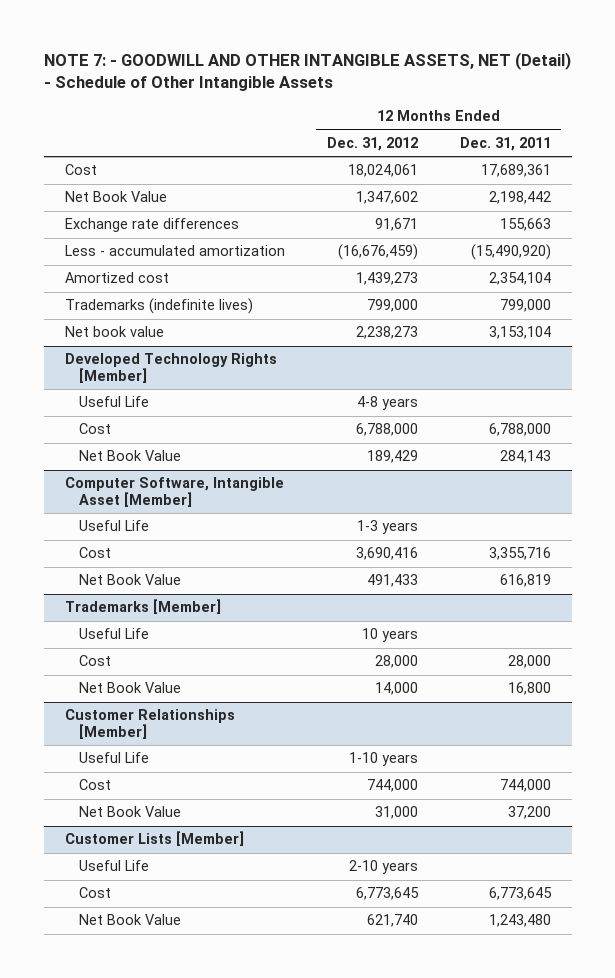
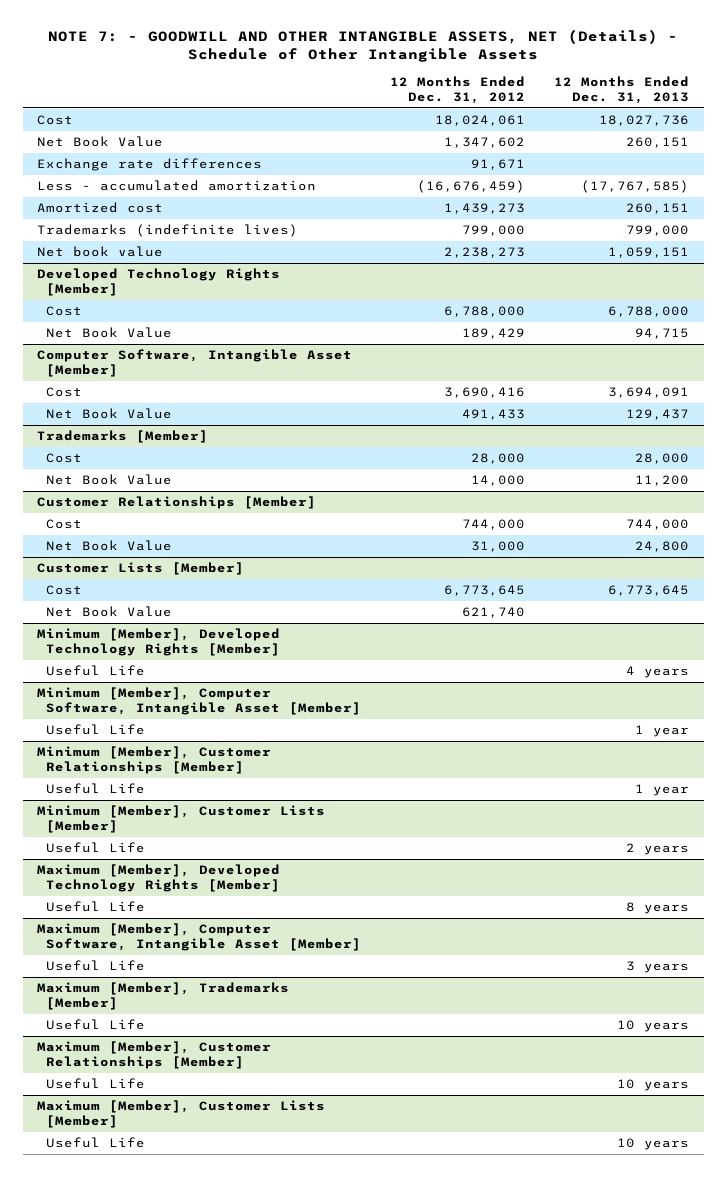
[43,51,571,92] NOTE 7: - GOODWILL AND OTHER INTANGIBLE ASSETS, NET (Detail) - Schedule of Other Intangible Assets -> [48,28,679,63] NOTE 7: - GOODWILL AND OTHER INTANGIBLE ASSETS, NET (Details) - Schedule of Other Intangible Assets
[459,136,551,151] Dec. 31, 2011 -> none
none -> [554,76,690,104] 12 Months Ended Dec. 31, 2013
[78,396,149,408] Useful Life -> none
[78,520,149,532] Useful Life -> none
[78,628,149,640] Useful Life -> none
[78,752,149,764] Useful Life -> none
[78,860,149,872] Useful Life -> none
none -> [37,628,281,656] Minimum [Member], Developed Technology Rights [Member]
none -> [45,665,145,677] Useful Life
none -> [37,687,361,715] Minimum [Member], Computer Software, Intangible Asset [Member]
none -> [45,724,145,736] Useful Life
none -> [37,746,272,774] Minimum [Member], Customer Relationships [Member]
none -> [45,783,145,795] Useful Life
none -> [37,805,326,833] Minimum [Member], Customer Lists [Member]
none -> [45,842,145,854] Useful Life
none -> [37,864,281,892] Maximum [Member], Developed Technology Rights [Member]
none -> [45,901,145,913] Useful Life
none -> [37,923,361,951] Maximum [Member], Computer Software, Intangible Asset [Member]
none -> [45,960,145,972] Useful Life
none -> [37,982,290,1010] Maximum [Member], Trademarks [Member]
none -> [45,1019,145,1031] Useful Life
none -> [37,1041,272,1069] Maximum [Member], Customer Relationships [Member]
none -> [45,1078,145,1090] Useful Life
none -> [37,1100,326,1128] Maximum [Member], Customer Lists [Member]
none -> [45,1137,145,1149] Useful Life

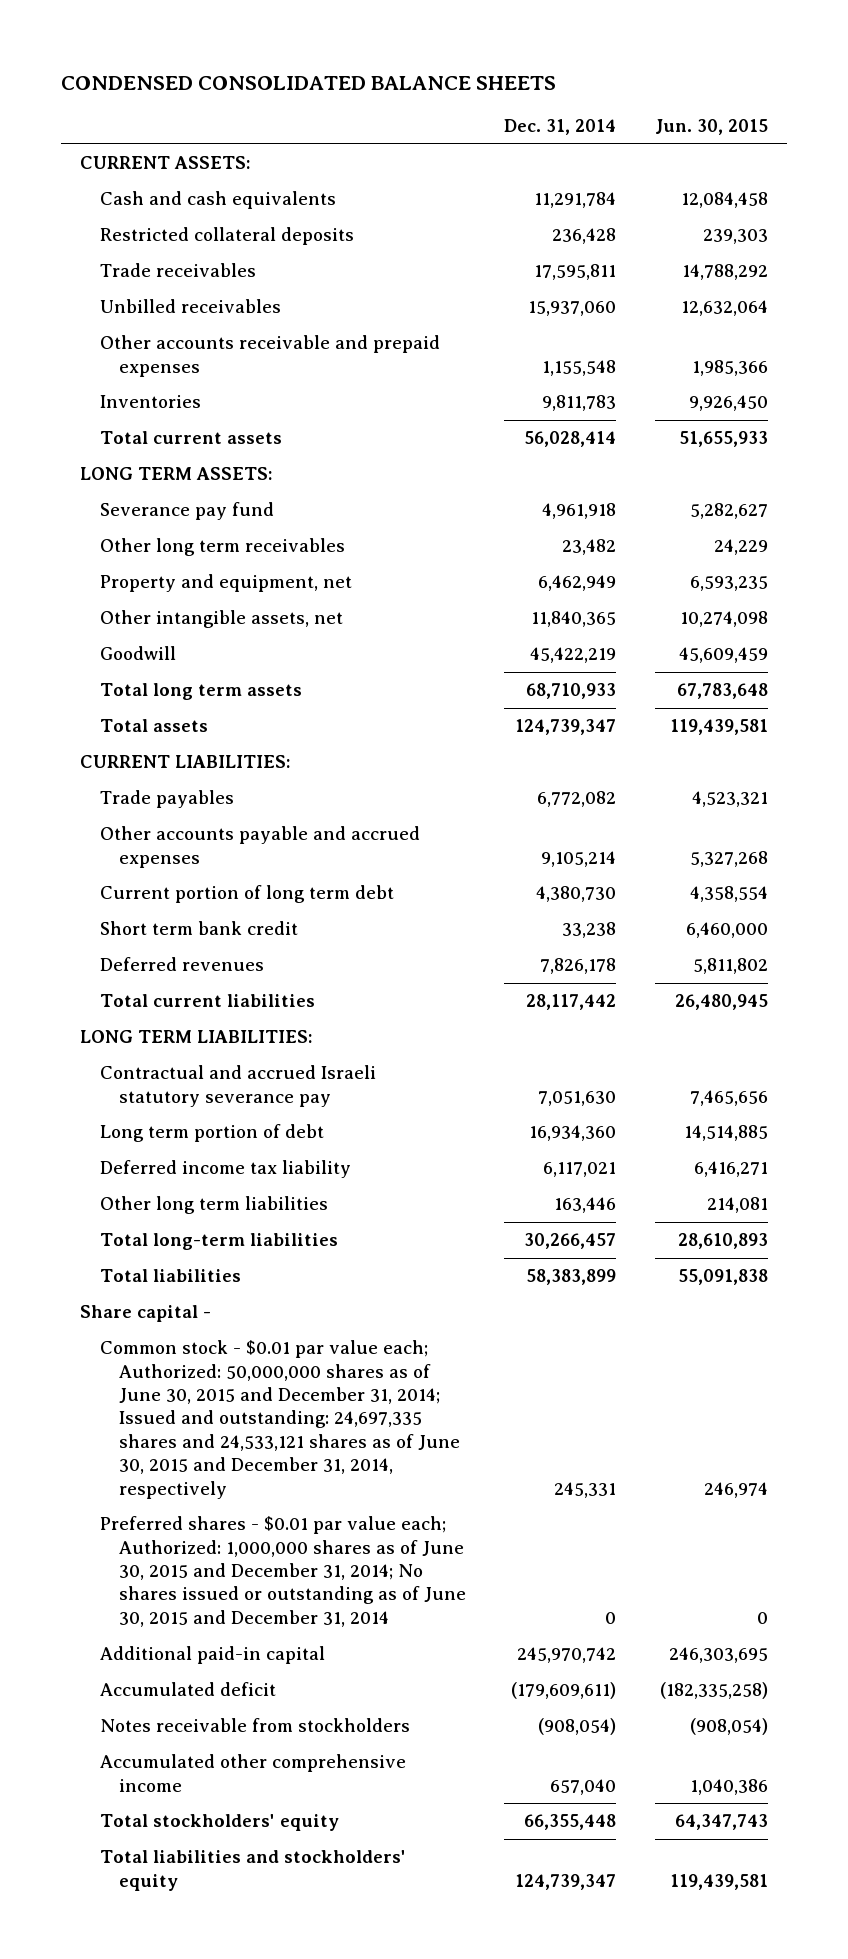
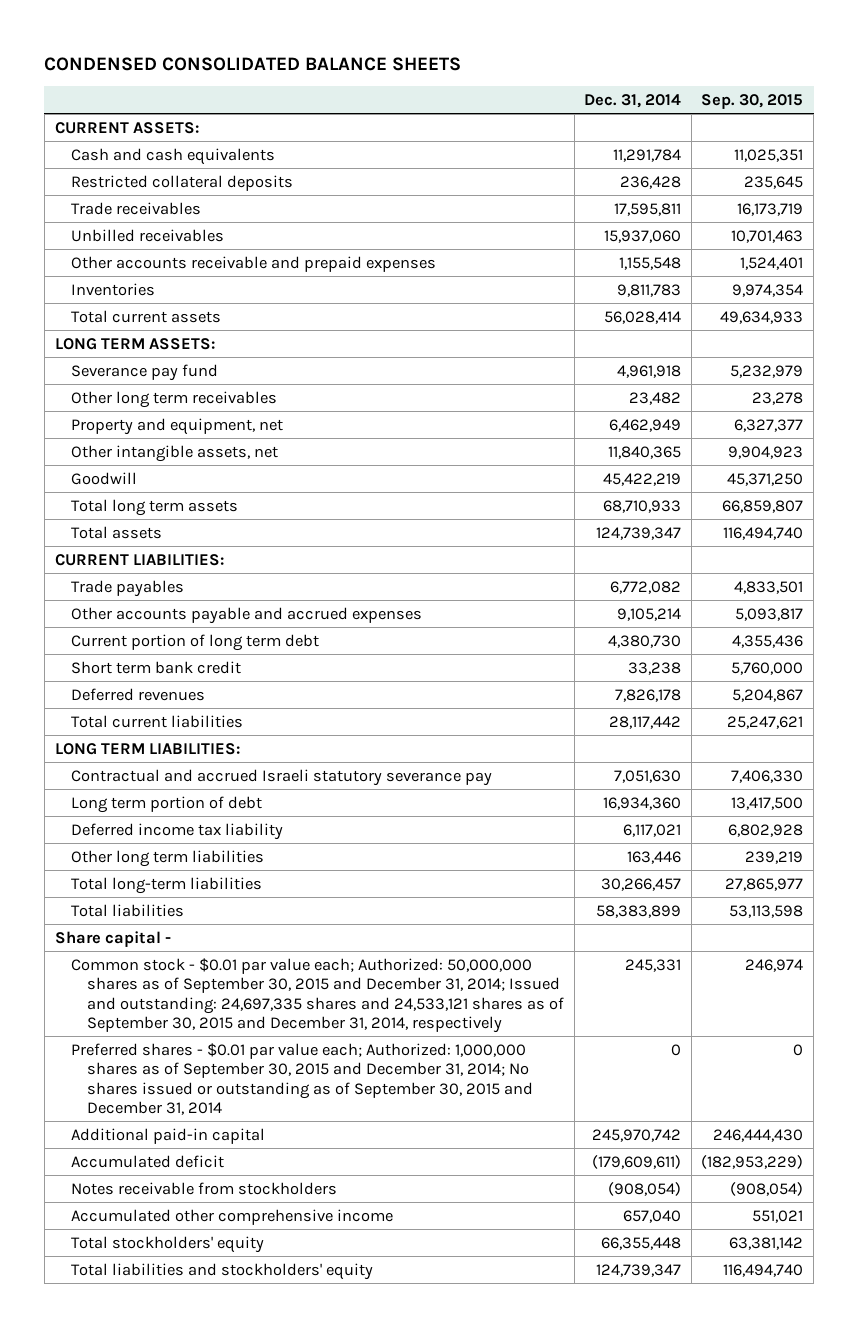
[654,119,768,136] Jun. 30, 2015 -> none
none -> [701,94,804,110] Sep. 30, 2015
[99,1340,461,1499] Common stock - $0.01 par value each; Authorized: 50,000,000 shares as of June 30, 2015 and December 31, 2014; Issued and outstanding: 24,697,335 shares and 24,533,121 shares as of June 30, 2015 and December 31, 2014, respectively -> [70,957,565,1034] Common stock - $0.01 par value each; Authorized: 50,000,000 shares as of September 30, 2015 and December 31, 2014; Issued and outstanding: 24,697,335 shares and 24,533,121 shares as of September 30, 2015 and December 31, 2014, respectively
[99,1516,467,1627] Preferred shares - $0.01 par value each; Authorized: 1,000,000 shares as of June 30, 2015 and December 31, 2014; No shares issued or outstanding as of June 30, 2015 and December 31, 2014 -> [70,1042,534,1116] Preferred shares - $0.01 par value each; Authorized: 1,000,000 shares as of September 30, 2015 and December 31, 2014; No shares issued or outstanding as of September 30, 2015 and December 31, 2014

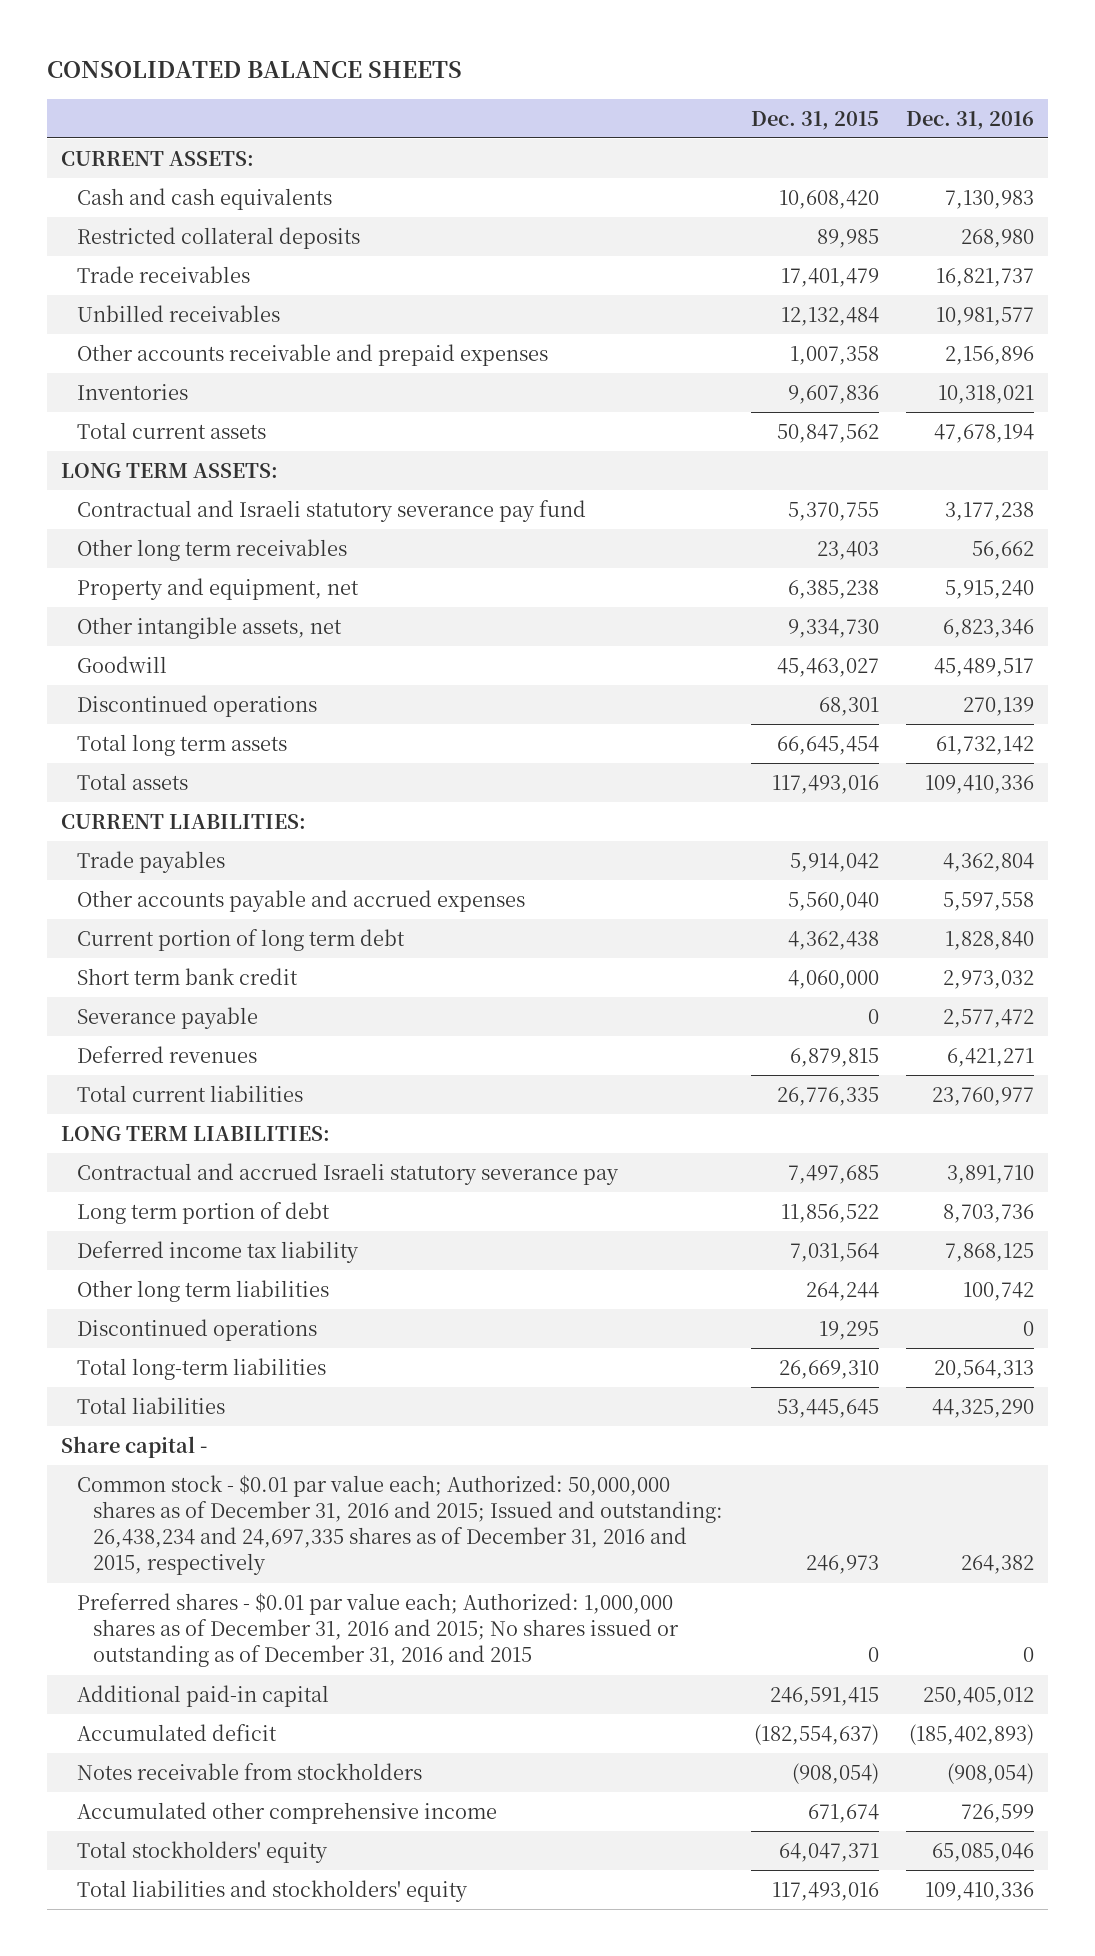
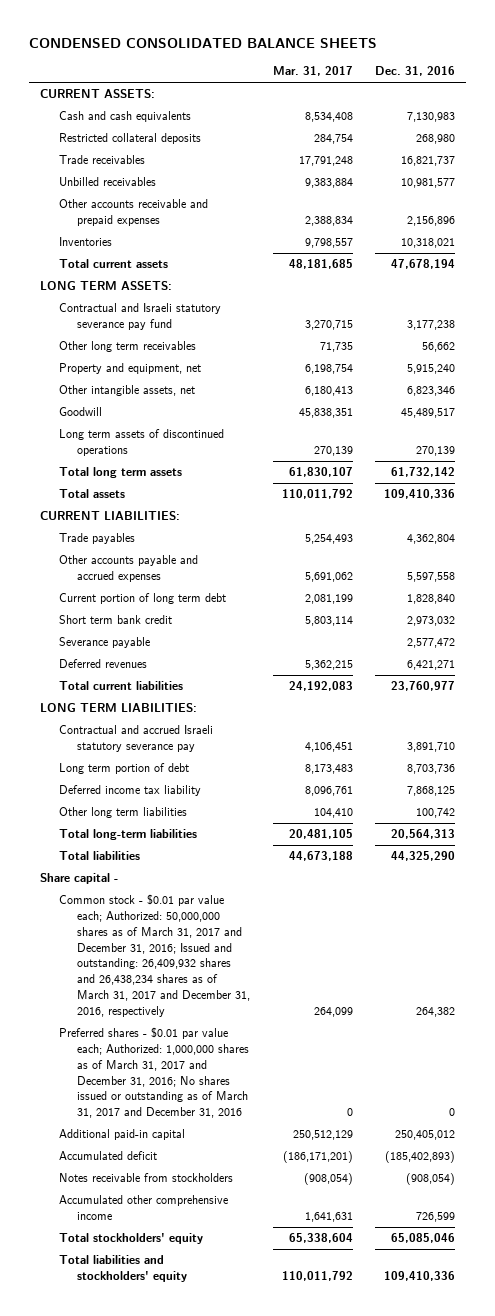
[47,61,463,79] CONSOLIDATED BALANCE SHEETS -> [28,37,377,48] CONDENSED CONSOLIDATED BALANCE SHEETS
[750,110,879,130] Dec. 31, 2015 -> none
none -> [272,66,353,77] Mar. 31, 2017
[76,695,317,718] Discontinued operations -> [58,429,224,457] Long term assets of discontinued operations
[76,1319,317,1342] Discontinued operations -> none
[76,1475,724,1576] Common stock - $0.01 par value each; Authorized: 50,000,000 shares as of December 31, 2016 and 2015; Issued and outstanding: 26,438,234 and 24,697,335 shares as of December 31, 2016 and 2015, respectively -> [58,894,251,1017] Common stock - $0.01 par value each; Authorized: 50,000,000 shares as of March 31, 2017 and December 31, 2016; Issued and outstanding: 26,409,932 shares and 26,438,234 shares as of March 31, 2017 and December 31, 2016, respectively
[76,1593,680,1668] Preferred shares - $0.01 par value each; Authorized: 1,000,000 shares as of December 31, 2016 and 2015; No shares issued or outstanding as of December 31, 2016 and 2015 -> [58,1027,250,1119] Preferred shares - $0.01 par value each; Authorized: 1,000,000 shares as of March 31, 2017 and December 31, 2016; No shares issued or outstanding as of March 31, 2017 and December 31, 2016

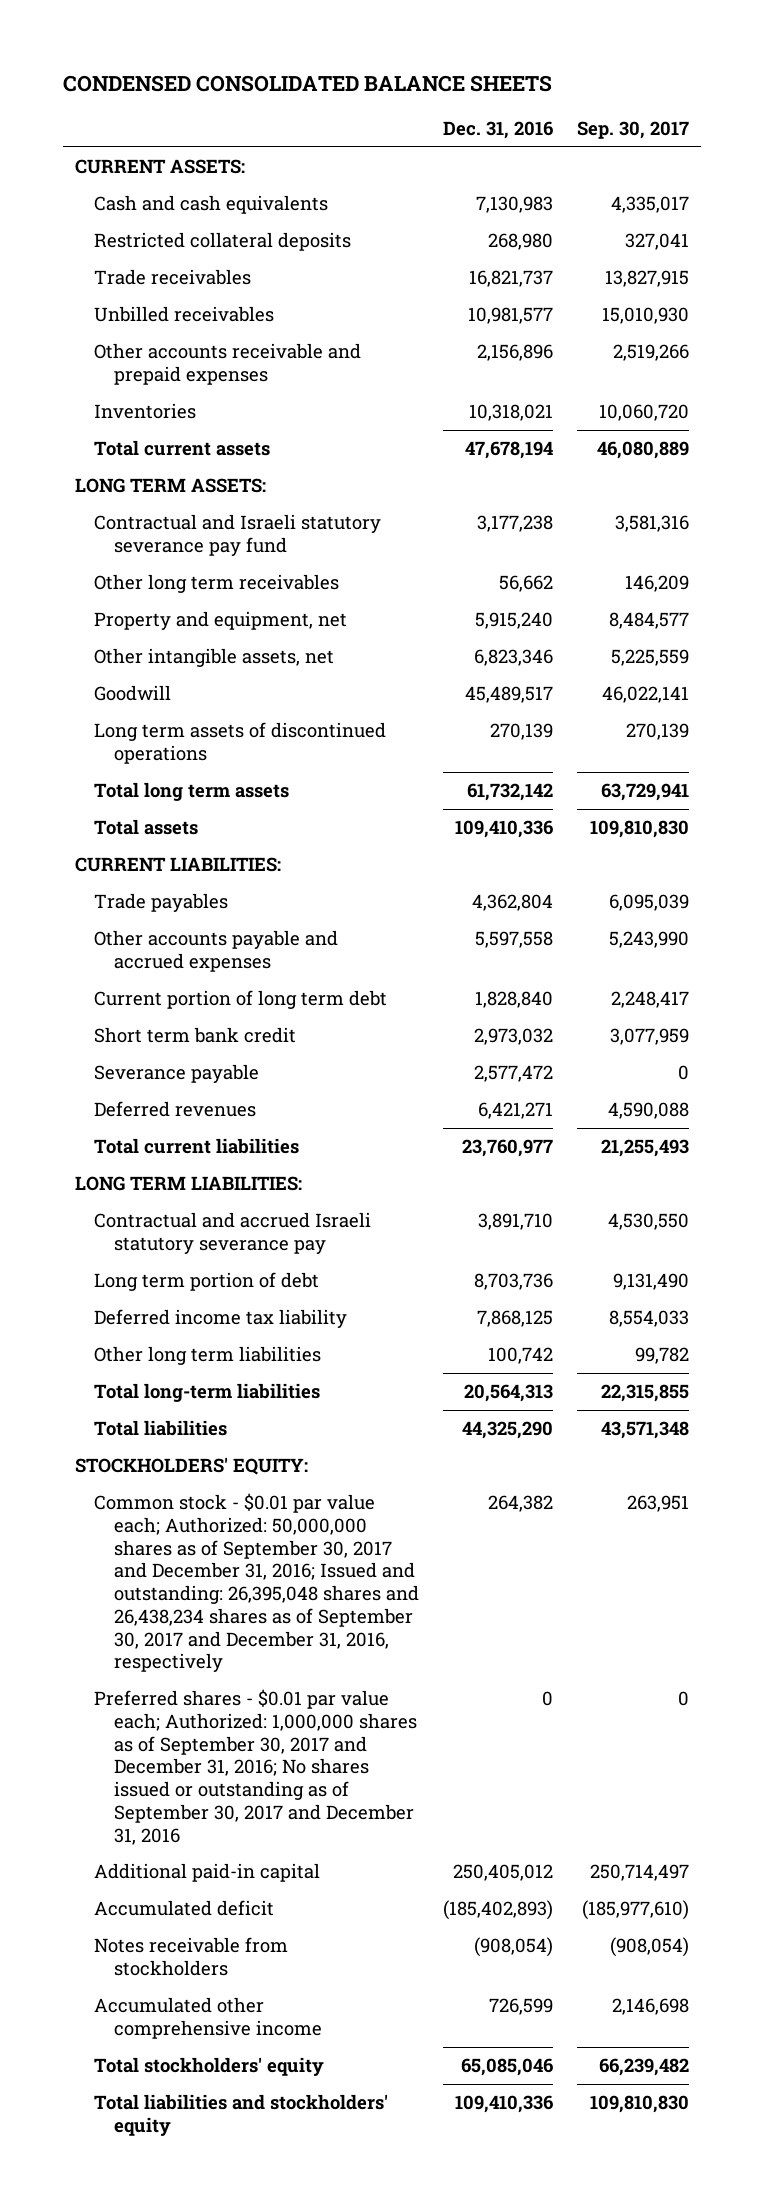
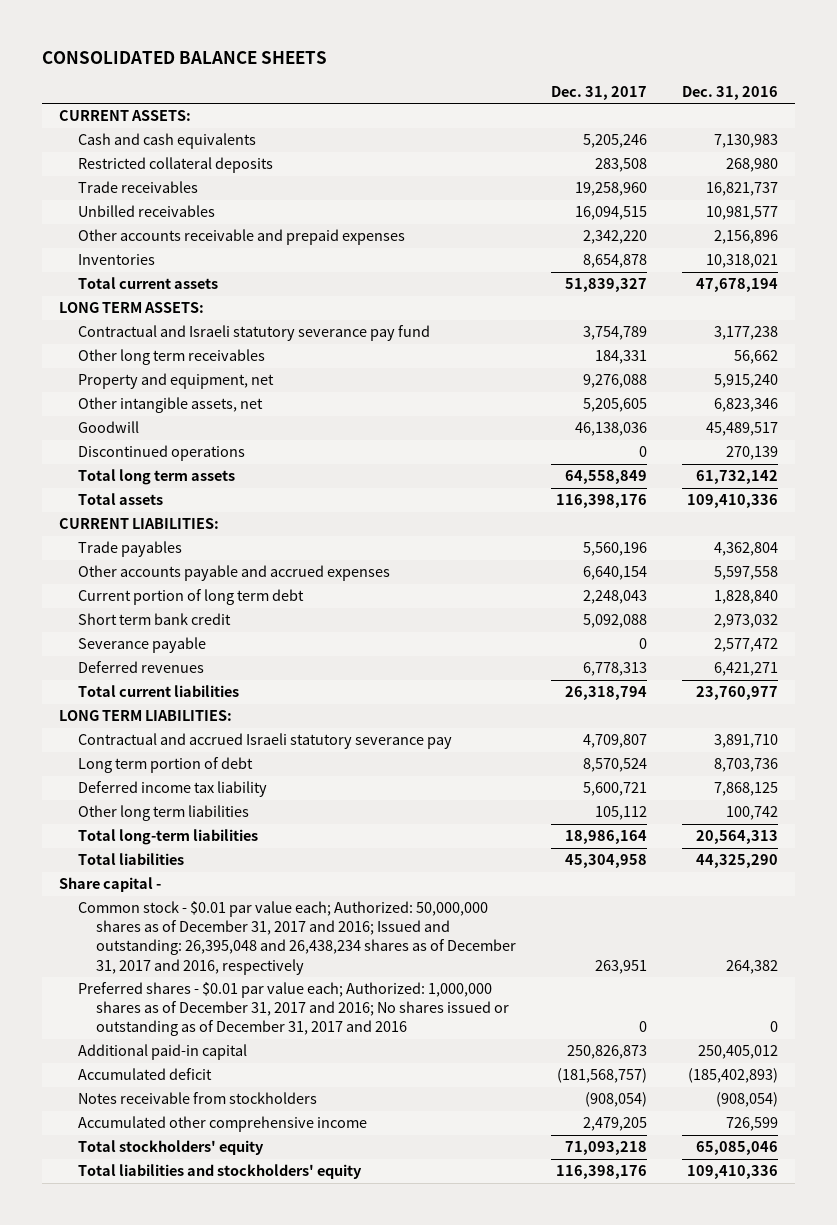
[62,75,552,93] CONDENSED CONSOLIDATED BALANCE SHEETS -> [41,51,327,65] CONSOLIDATED BALANCE SHEETS
[577,120,690,139] Sep. 30, 2017 -> none
none -> [551,85,648,100] Dec. 31, 2017
[94,722,387,764] Long term assets of discontinued operations -> [77,445,245,462] Discontinued operations
[74,1457,308,1476] STOCKHOLDERS' EQUITY: -> none
none -> [59,877,162,893] Share capital -
[94,1493,419,1673] Common stock - $0.01 par value each; Authorized: 50,000,000 shares as of September 30, 2017 and December 31, 2016; Issued and outstanding: 26,395,048 shares and 26,438,234 shares as of September 30, 2017 and December 31, 2016, respectively -> [77,901,517,975] Common stock - $0.01 par value each; Authorized: 50,000,000 shares as of December 31, 2017 and 2016; Issued and outstanding: 26,395,048 and 26,438,234 shares as of December 31, 2017 and 2016, respectively
[94,1689,417,1845] Preferred shares - $0.01 par value each; Authorized: 1,000,000 shares as of September 30, 2017 and December 31, 2016; No shares issued or outstanding as of September 30, 2017 and December 31, 2016 -> [77,982,510,1037] Preferred shares - $0.01 par value each; Authorized: 1,000,000 shares as of December 31, 2017 and 2016; No shares issued or outstanding as of December 31, 2017 and 2016

